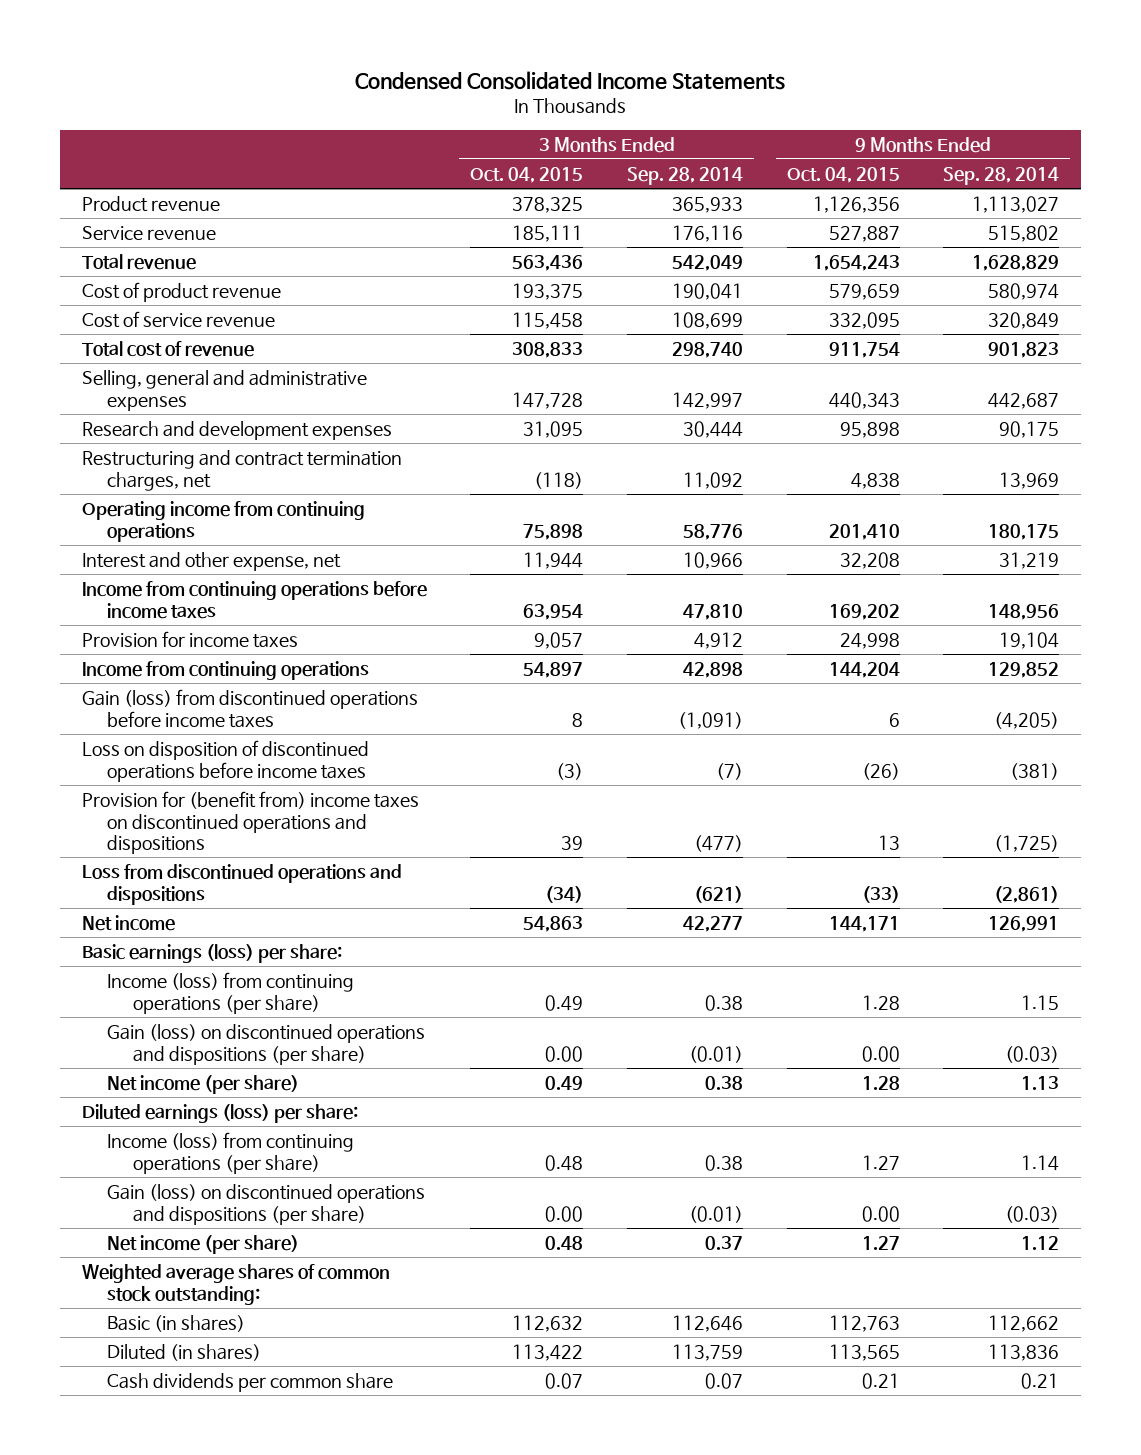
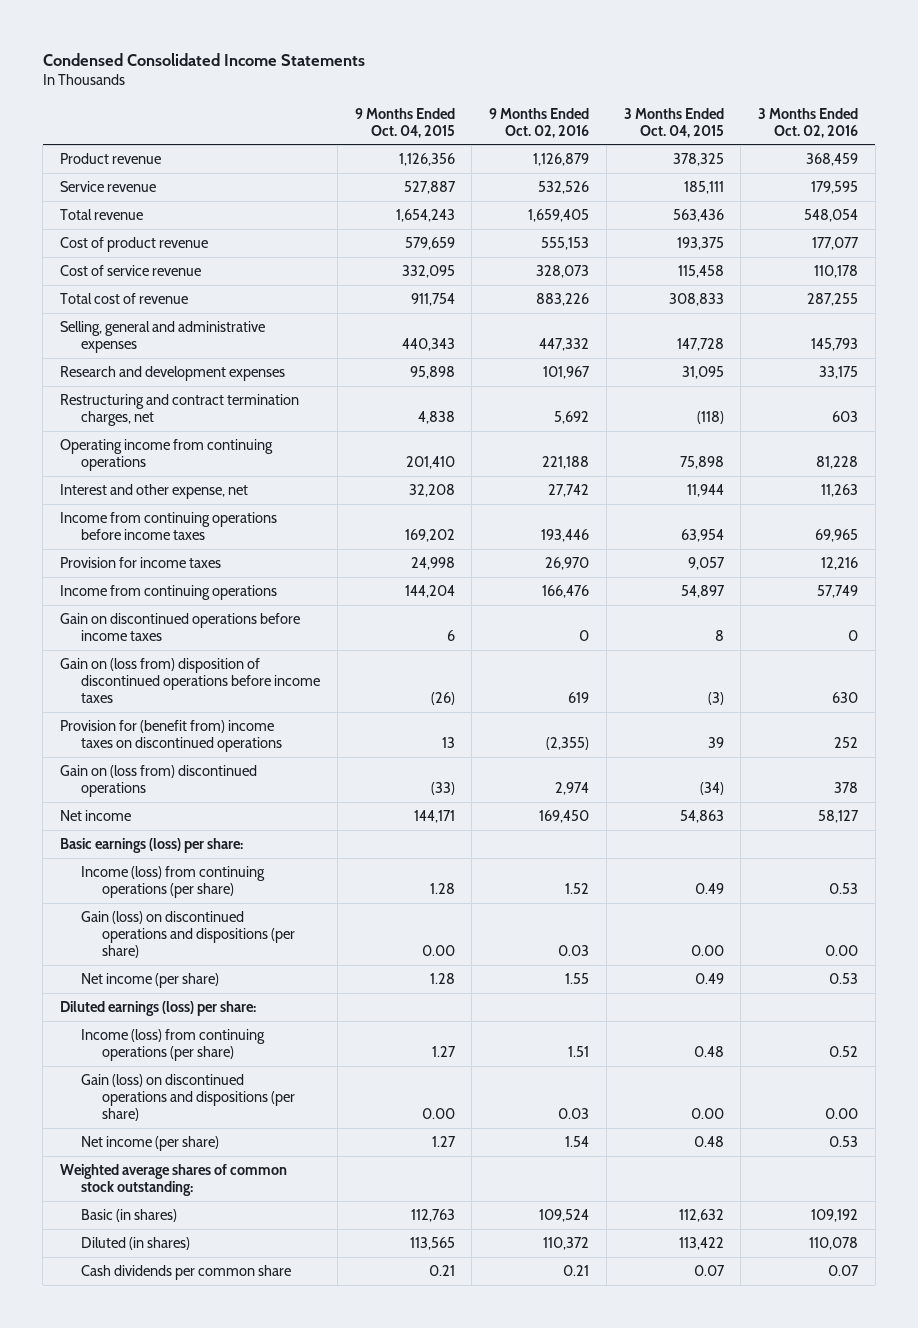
[626,166,743,185] Sep. 28, 2014 -> none
[943,166,1060,185] Sep. 28, 2014 -> none
none -> [489,107,590,138] 9 Months Ended Oct. 02, 2016
none -> [758,107,859,138] 3 Months Ended Oct. 02, 2016
[81,689,418,728] Gain (loss) from discontinued operations before income taxes -> [60,613,301,641] Gain on discontinued operations before income taxes
[81,740,369,782] Loss on disposition of discontinued operations before income taxes -> [60,658,320,703] Gain on (loss from) disposition of discontinued operations before income taxes
[81,791,419,855] Provision for (benefit from) income taxes on discontinued operations and dispositions -> [60,720,282,752] Provision for (benefit from) income taxes on discontinued operations
[81,864,402,905] Loss from discontinued operations and dispositions -> [60,765,258,797] Gain on (loss from) discontinued operations

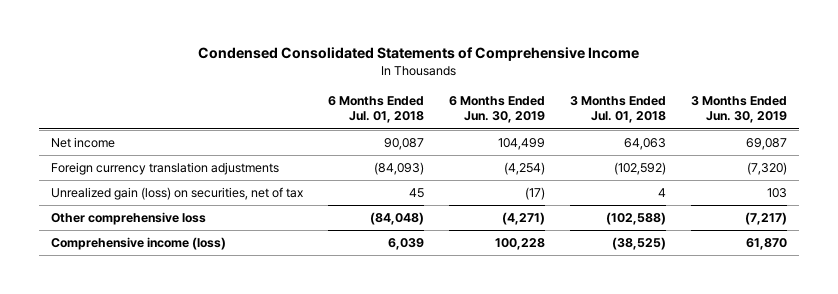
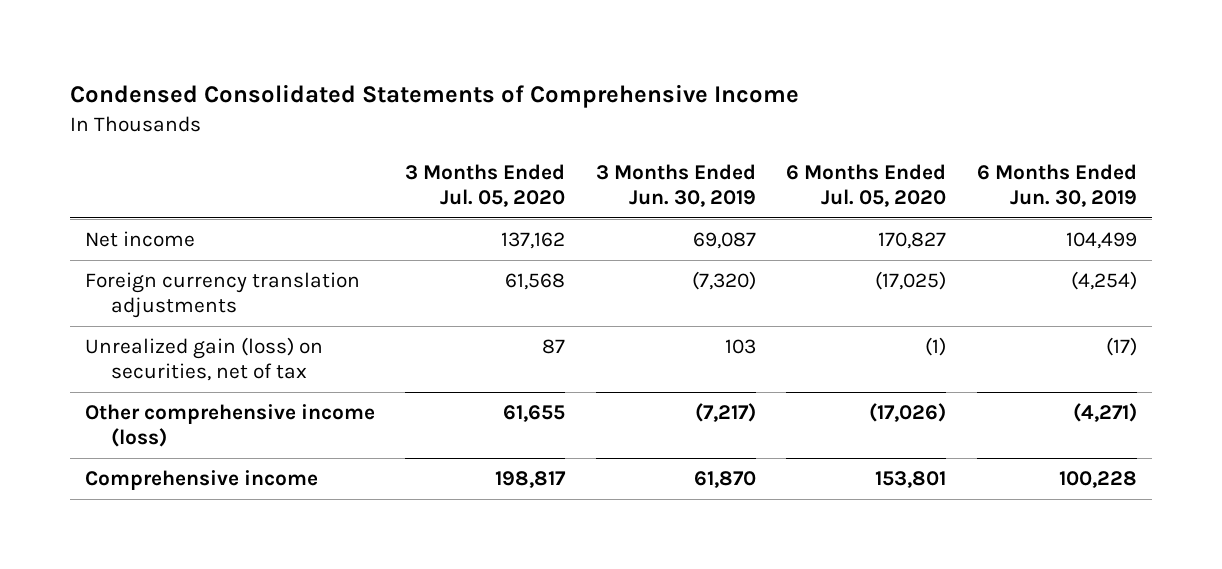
[328,95,425,124] 6 Months Ended Jul. 01, 2018 -> none
[570,95,667,124] 3 Months Ended Jul. 01, 2018 -> none
none -> [405,164,566,207] 3 Months Ended Jul. 05, 2020
none -> [786,164,947,207] 6 Months Ended Jul. 05, 2020
[51,212,207,226] Other comprehensive loss -> [84,404,375,447] Other comprehensive income (loss)
[51,237,227,251] Comprehensive income (loss) -> [84,470,318,491] Comprehensive income

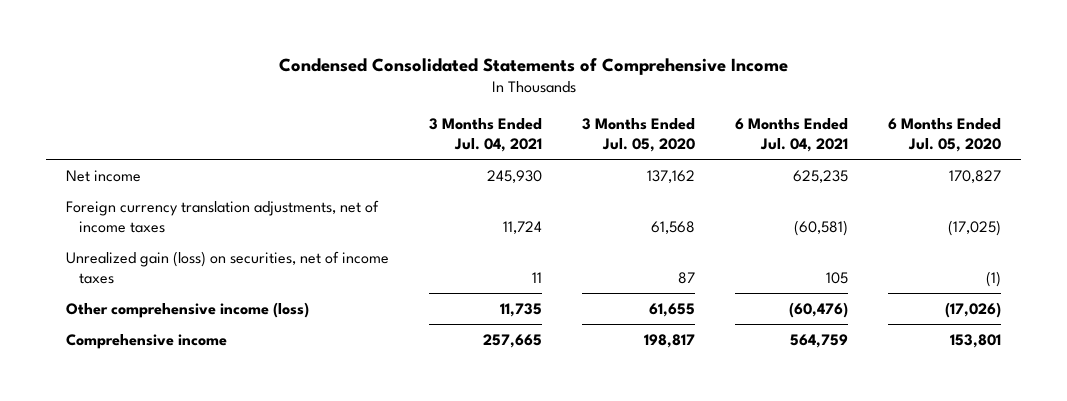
[595,164,756,207] 3 Months Ended Jun. 30, 2019 -> none
[977,164,1138,207] 6 Months Ended Jun. 30, 2019 -> none
none -> [429,118,543,153] 3 Months Ended Jul. 04, 2021
none -> [735,118,849,153] 6 Months Ended Jul. 04, 2021
[84,272,360,318] Foreign currency translation adjustments -> [66,199,380,233] Foreign currency translation adjustments, net of income taxes
[84,337,323,381] Unrealized gain (loss) on securities, net of tax -> [66,250,390,284] Unrealized gain (loss) on securities, net of income taxes

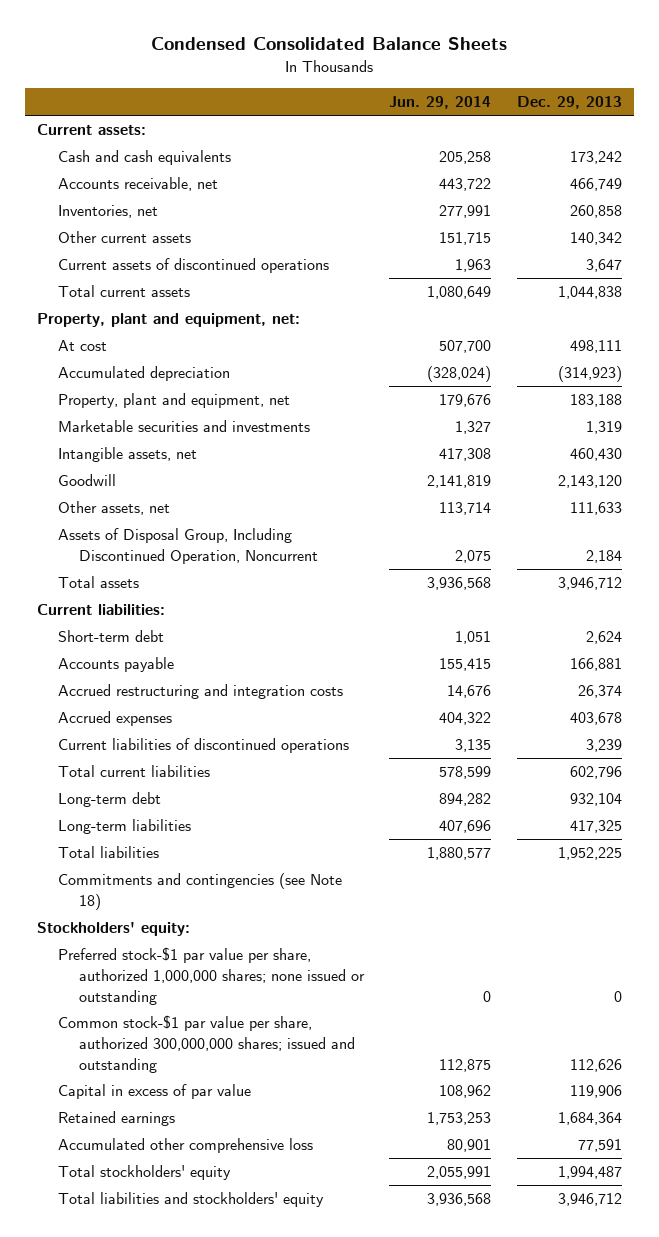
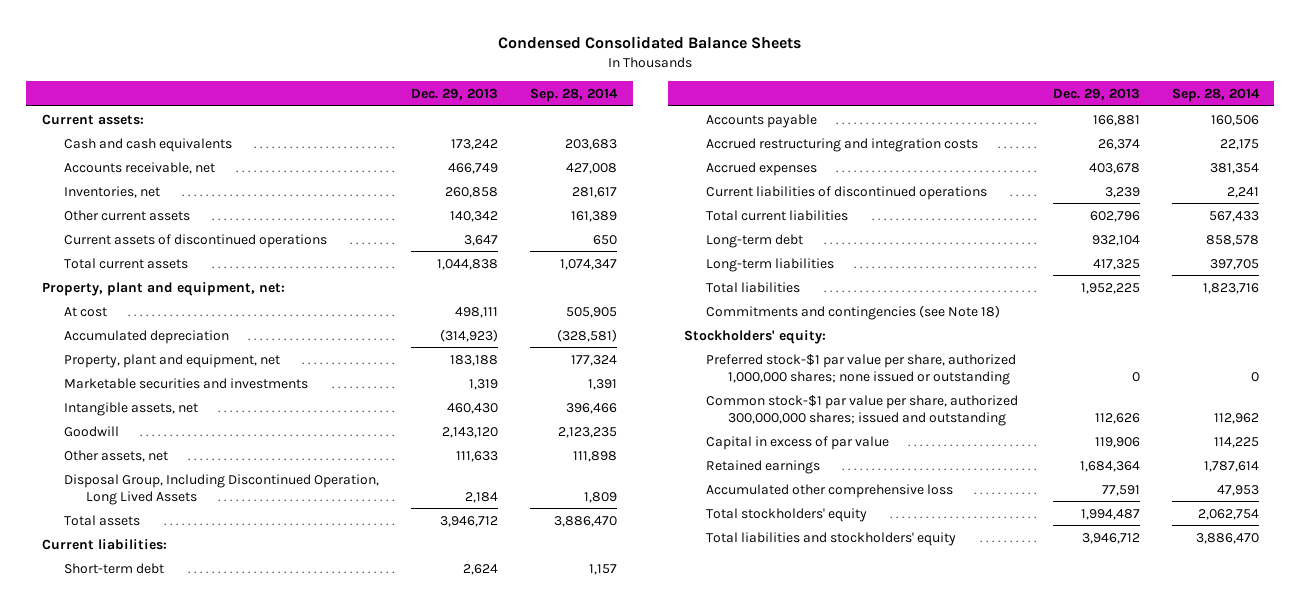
[389,96,492,110] Jun. 29, 2014 -> none
none -> [529,87,618,102] Sep. 28, 2014
[57,528,318,564] Assets of Disposal Group, Including Discontinued Operation, Noncurrent -> [64,473,380,505] Disposal Group, Including Discontinued Operation, Long Lived Assets

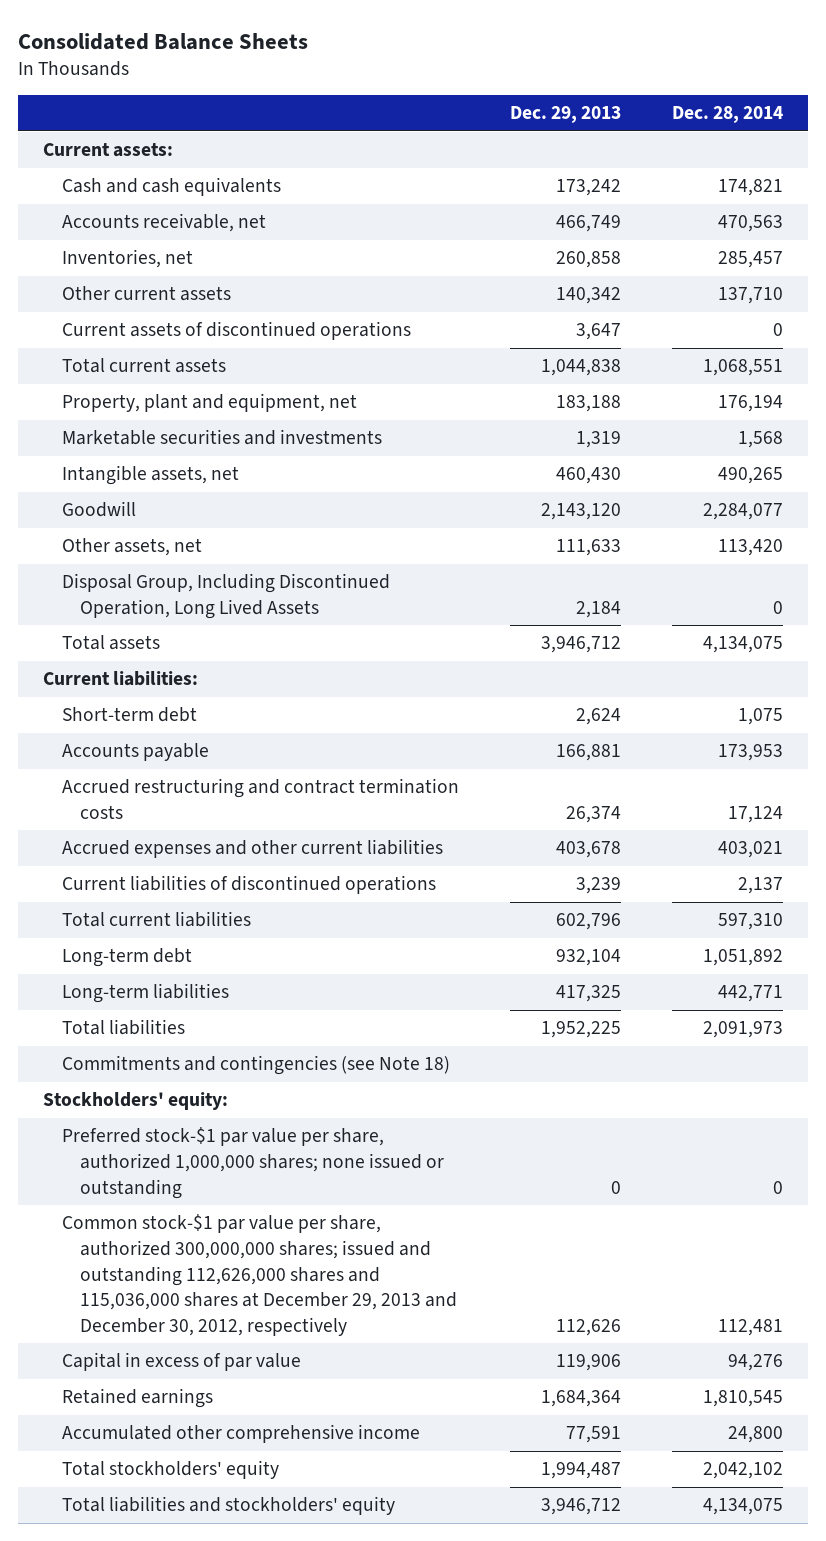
[498,35,802,49] Condensed Consolidated Balance Sheets -> [17,32,308,50] Consolidated Balance Sheets
[529,87,618,102] Sep. 28, 2014 -> none
none -> [671,106,783,124] Dec. 28, 2014
[41,281,285,296] Property, plant and equipment, net: -> none
[64,306,108,317] At cost -> none
[64,329,230,344] Accumulated depreciation -> none
[706,137,979,152] Accrued restructuring and integration costs -> [61,778,459,819] Accrued restructuring and contract termination costs
[706,161,818,176] Accrued expenses -> [61,839,443,859] Accrued expenses and other current liabilities
[706,394,1019,426] Common stock-$1 par value per share, authorized 300,000,000 shares; issued and outstanding -> [61,1214,458,1336] Common stock-$1 par value per share, authorized 300,000,000 shares; issued and outstanding 112,626,000 shares and 115,036,000 shares at December 29, 2013 and December 30, 2012, respectively
[706,483,954,498] Accumulated other comprehensive loss -> [61,1424,420,1444] Accumulated other comprehensive income

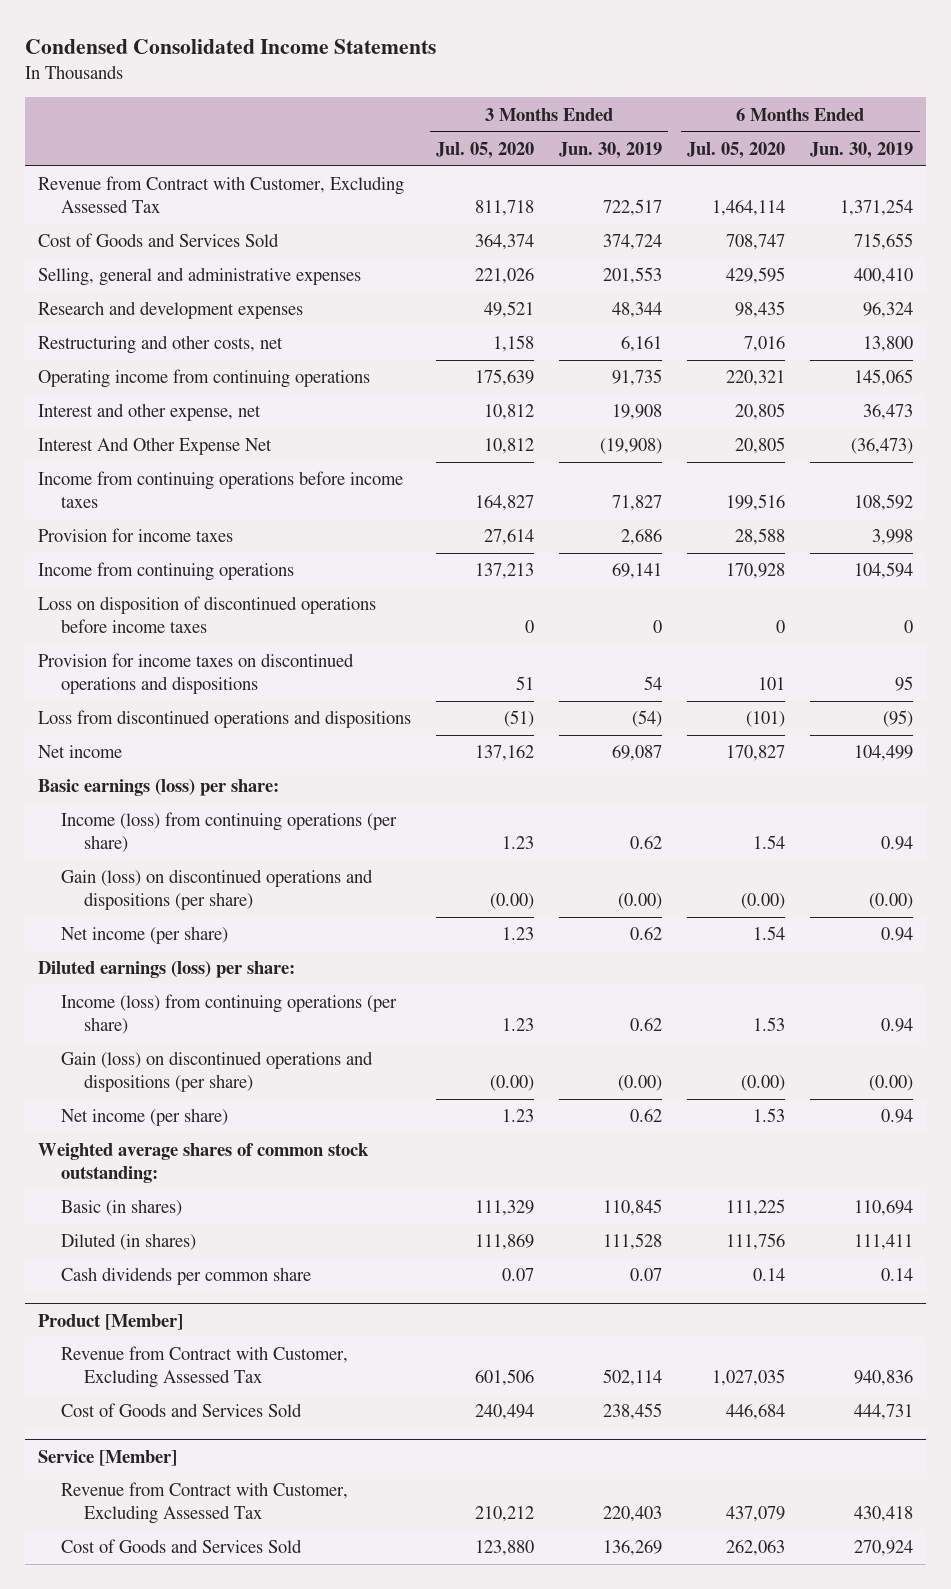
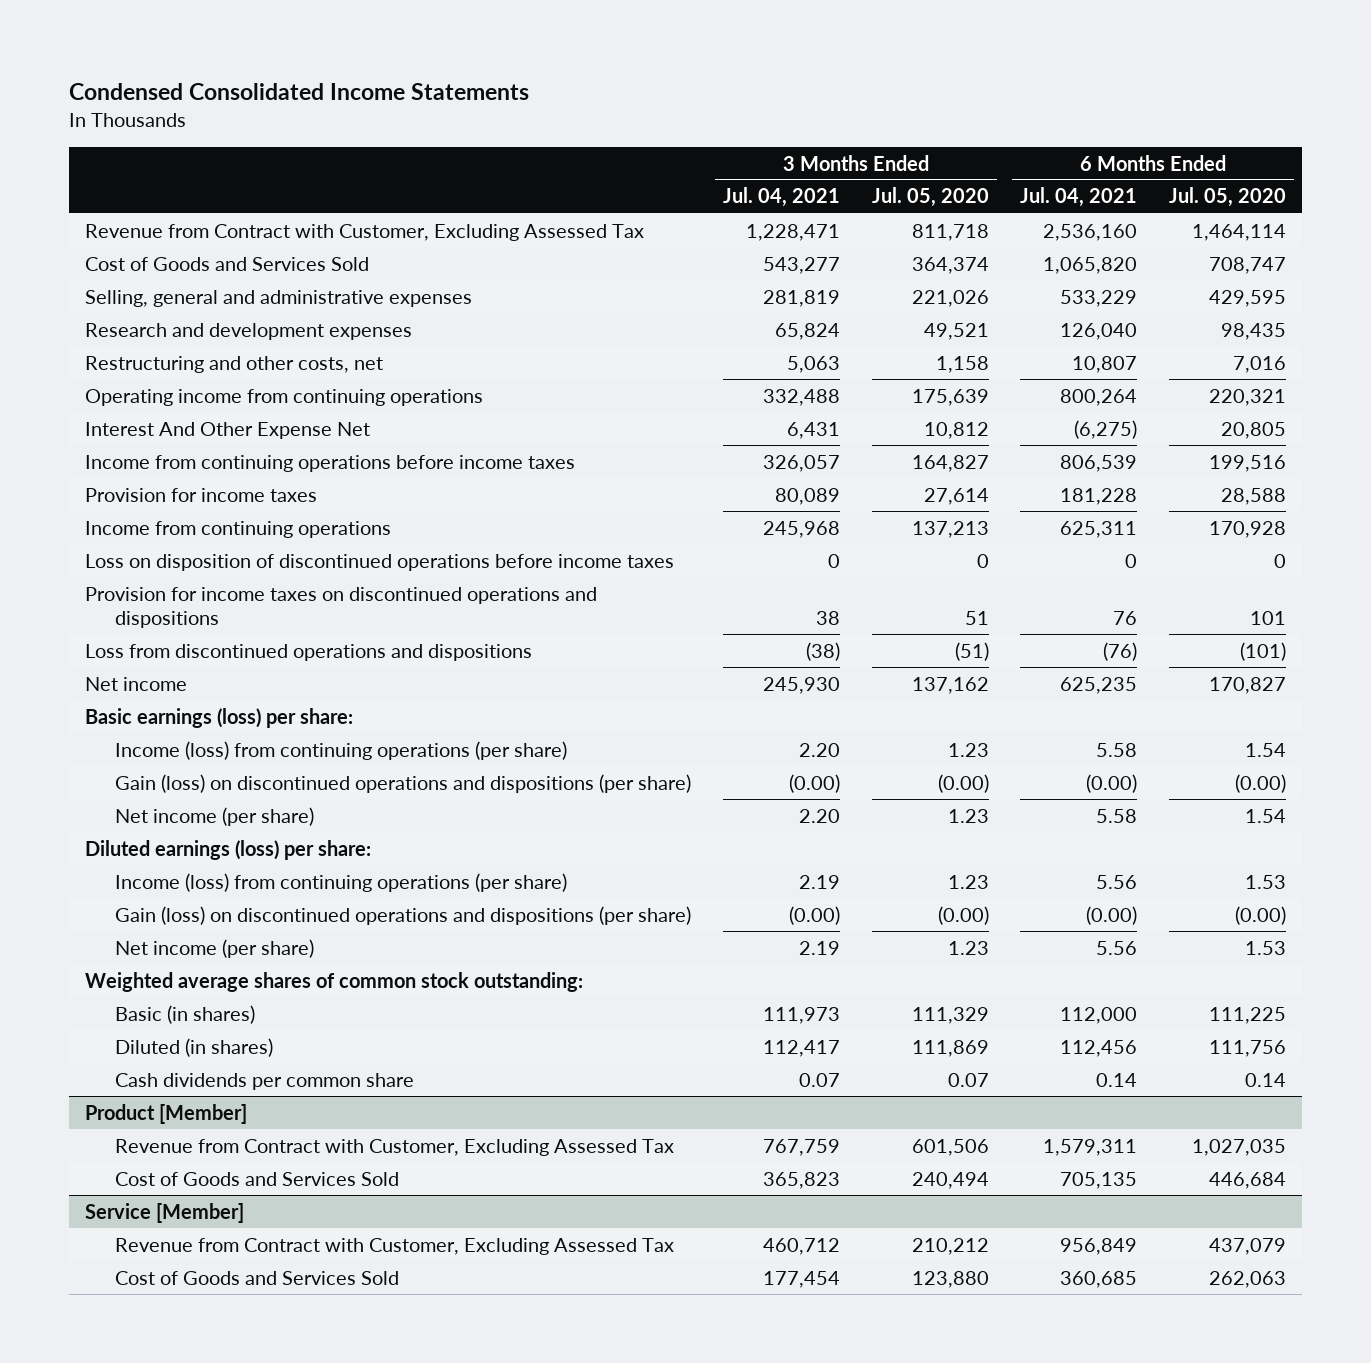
[559,141,663,159] Jun. 30, 2019 -> none
[810,141,914,159] Jun. 30, 2019 -> none
none -> [723,187,841,208] Jul. 04, 2021
none -> [1020,187,1138,208] Jul. 04, 2021
[37,403,261,422] Interest and other expense, net -> none

